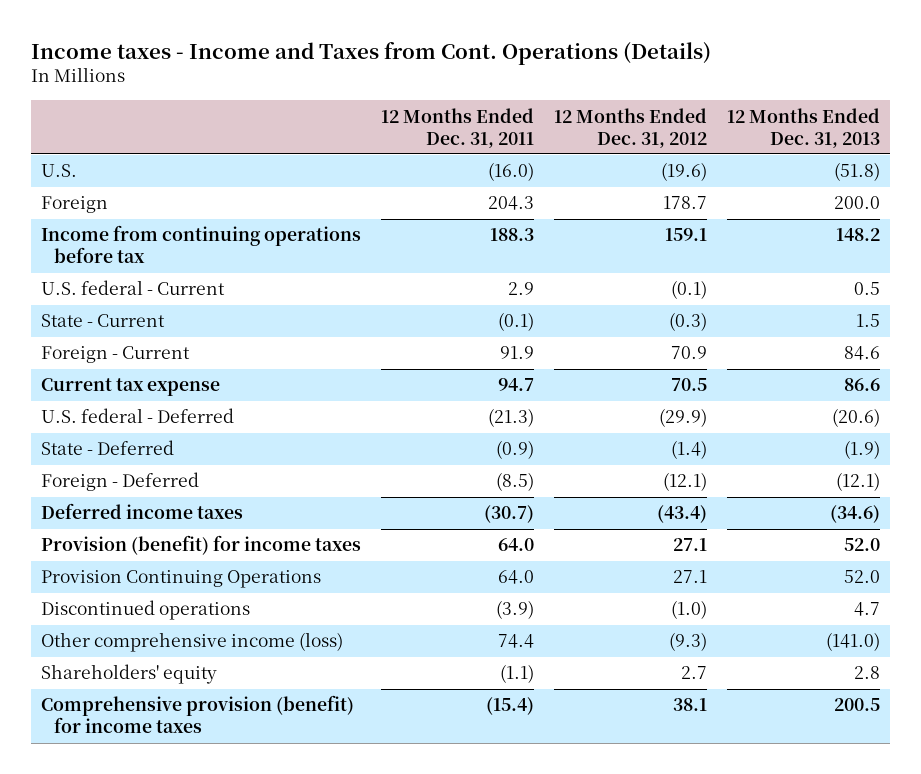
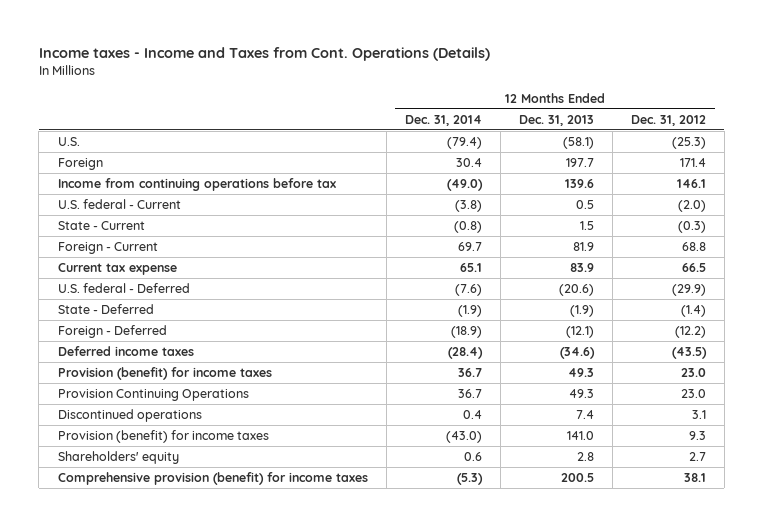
[380,107,534,148] 12 Months Ended Dec. 31, 2011 -> none
none -> [404,114,482,126] Dec. 31, 2014
[660,162,707,182] (19.6) -> [671,136,706,149] (25.3)
[833,162,880,182] (51.8) -> [562,136,594,149] (58.1)
[662,196,707,210] 178.7 -> [679,157,706,167] 171.4
[833,196,880,210] 200.0 -> [565,157,594,167] 197.7
[664,228,707,242] 159.1 -> [676,178,706,188] 146.1
[835,228,880,242] 148.2 -> [564,178,594,188] 139.6
[670,280,707,300] (0.1) -> [677,199,706,212] (2.0)
[670,346,707,360] 70.9 -> [681,241,706,251] 68.8
[843,346,880,361] 84.6 -> [572,241,594,251] 81.9
[670,378,707,392] 70.5 -> [681,262,706,272] 66.5
[843,378,880,392] 86.6 -> [569,262,594,272] 83.9
[40,632,343,653] Other comprehensive income (loss) -> none
[662,472,707,492] (12.1) -> [674,325,706,338] (12.2)
[656,505,707,524] (43.4) -> [671,346,707,359] (43.5)
[672,538,707,552] 27.1 -> [680,367,706,377] 23.0
[843,538,880,552] 52.0 -> [567,367,594,377] 49.3
[672,570,707,584] 27.1 -> [680,388,706,398] 23.0
[843,570,880,584] 52.0 -> [568,388,594,398] 49.3
[670,600,707,620] (1.0) -> [691,409,706,419] 3.1
[853,602,880,617] 4.7 -> [575,409,594,419] 7.4
none -> [57,429,269,443] Provision (benefit) for income taxes

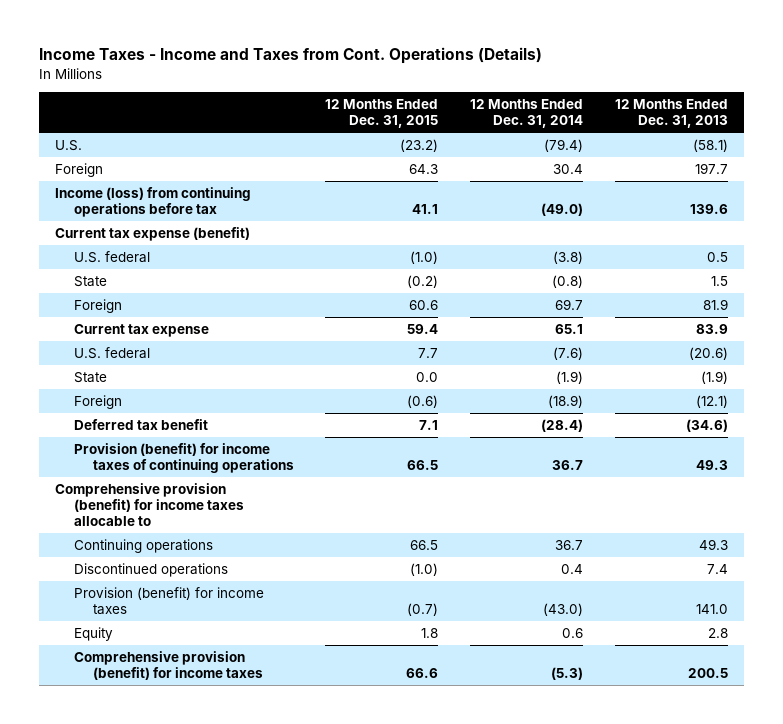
[38,47,490,62] Income taxes - Income and Taxes from Cont. Operations (Details) -> [39,47,543,65] Income Taxes - Income and Taxes from Cont. Operations (Details)
[630,114,706,126] Dec. 31, 2012 -> none
none -> [325,99,439,129] 12 Months Ended Dec. 31, 2015
[57,177,336,191] Income from continuing operations before tax -> [55,187,252,218] Income (loss) from continuing operations before tax
none -> [55,227,251,242] Current tax expense (benefit)
[57,198,181,209] U.S. federal - Current -> [73,251,150,264] U.S. federal
[57,220,145,230] State - Current -> [73,276,107,288] State
[57,241,158,254] Foreign - Current -> [73,299,122,314] Foreign
[57,282,190,293] U.S. federal - Deferred -> [73,347,150,360] U.S. federal
[57,303,154,314] State - Deferred -> [73,372,107,384] State
[57,324,167,338] Foreign - Deferred -> [73,395,122,410] Foreign
[57,345,194,356] Deferred income taxes -> [73,419,208,431] Deferred tax benefit
[57,366,272,380] Provision (benefit) for income taxes -> [73,443,294,474] Provision (benefit) for income taxes of continuing operations
none -> [55,483,244,526] Comprehensive provision (benefit) for income taxes allocable to
[57,388,249,401] Provision Continuing Operations -> [73,539,213,554] Continuing operations
[57,450,179,464] Shareholders' equity -> [73,627,113,642] Equity

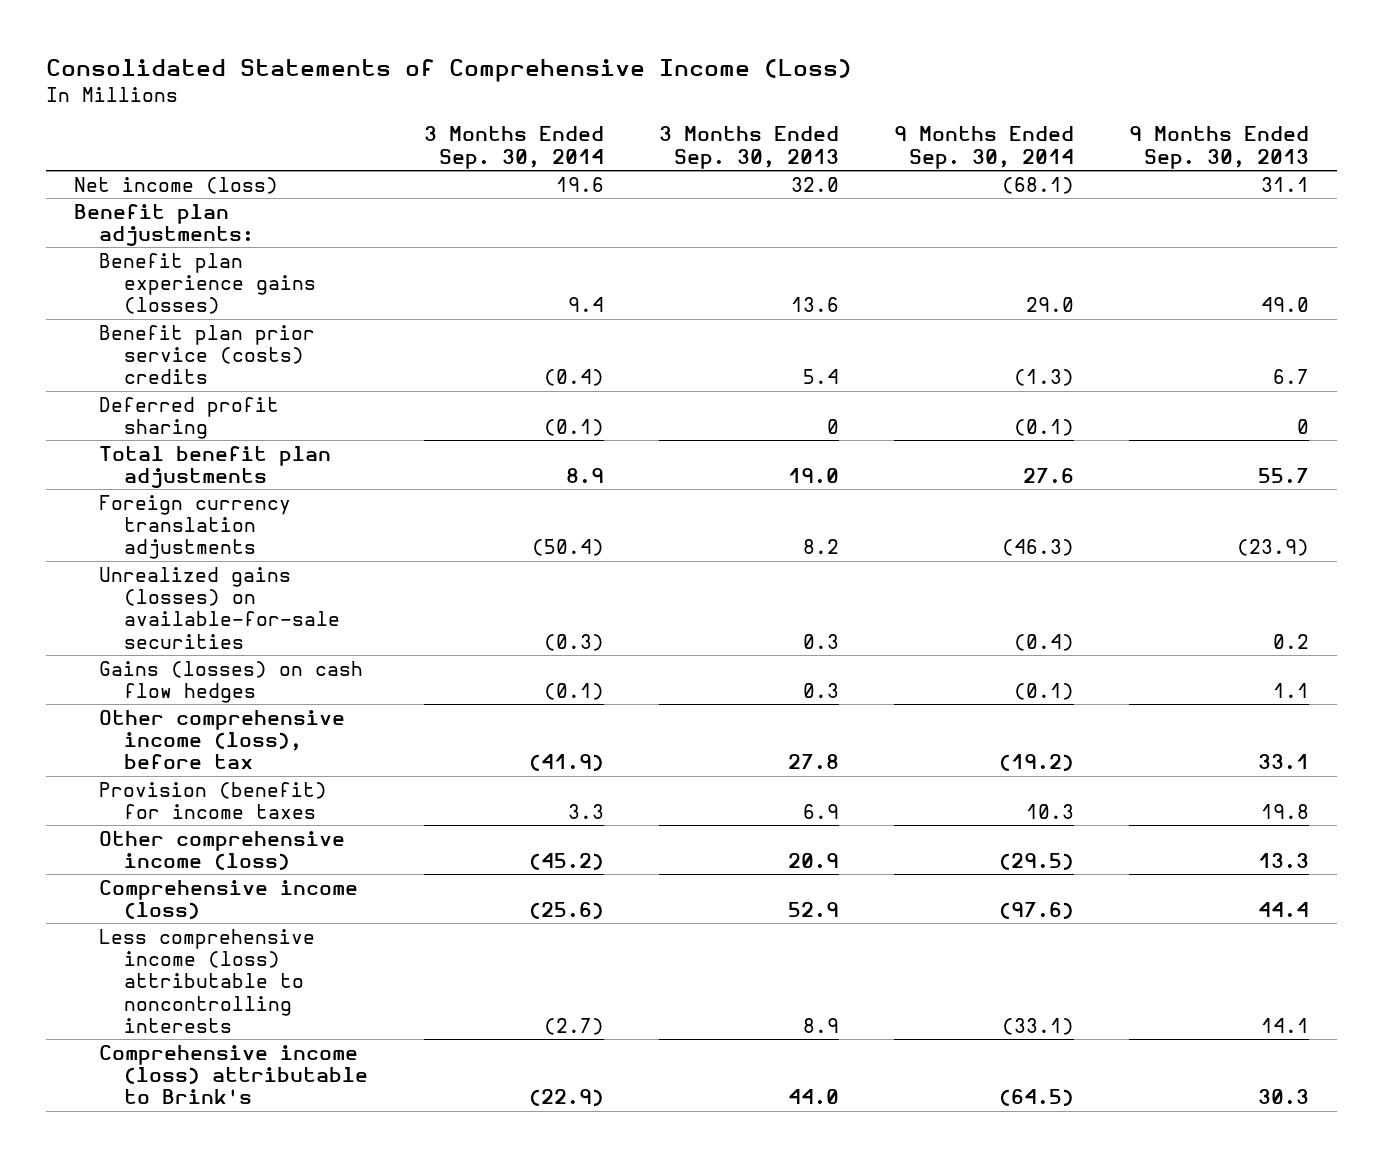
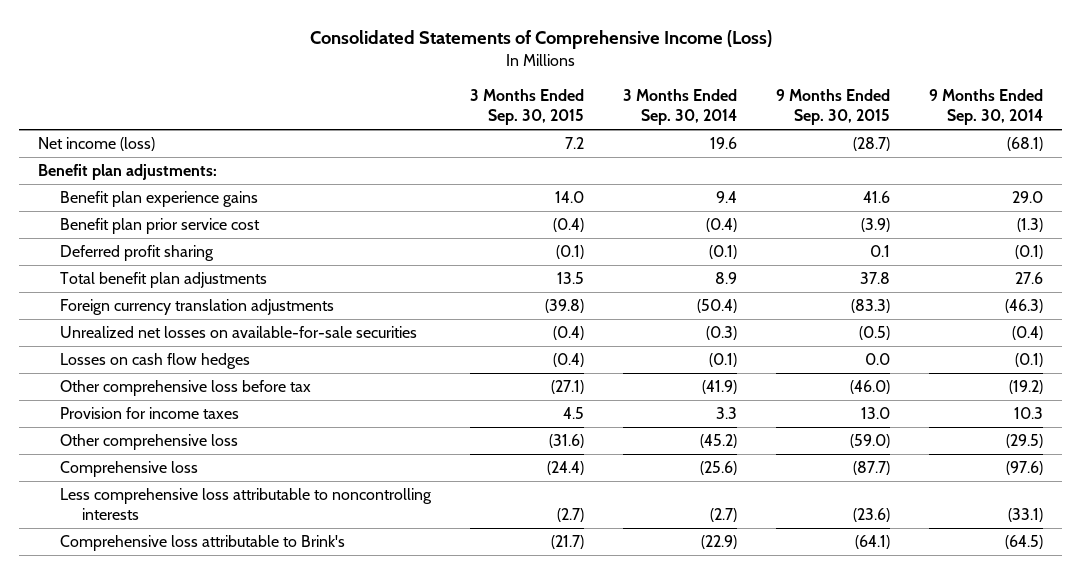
[658,126,839,169] 3 Months Ended Sep. 30, 2013 -> none
[1129,126,1310,169] 9 Months Ended Sep. 30, 2013 -> none
none -> [470,89,585,126] 3 Months Ended Sep. 30, 2015
none -> [775,89,890,126] 9 Months Ended Sep. 30, 2015
[98,252,317,315] Benefit plan experience gains (losses) -> [60,191,259,208] Benefit plan experience gains
[98,324,315,385] Benefit plan prior service (costs) credits -> [60,218,261,235] Benefit plan prior service cost
[98,566,341,649] Unrealized gains (losses) on available-for-sale securities -> [60,326,418,339] Unrealized net losses on available-for-sale securities
[98,660,363,704] Gains (losses) on cash flow hedges -> [60,353,251,370] Losses on cash flow hedges
[98,709,345,770] Other comprehensive income (loss), before tax -> [60,380,312,397] Other comprehensive loss before tax
[98,781,327,820] Provision (benefit) for income taxes -> [60,407,240,420] Provision for income taxes
[98,830,345,871] Other comprehensive income (loss) -> [60,434,239,451] Other comprehensive loss
[98,879,358,920] Comprehensive income (loss) -> [60,461,199,478] Comprehensive loss
[98,928,315,1033] Less comprehensive income (loss) attributable to noncontrolling interests -> [60,488,433,521] Less comprehensive loss attributable to noncontrolling interests
[98,1044,369,1105] Comprehensive income (loss) attributable to Brink's -> [60,535,346,552] Comprehensive loss attributable to Brink's

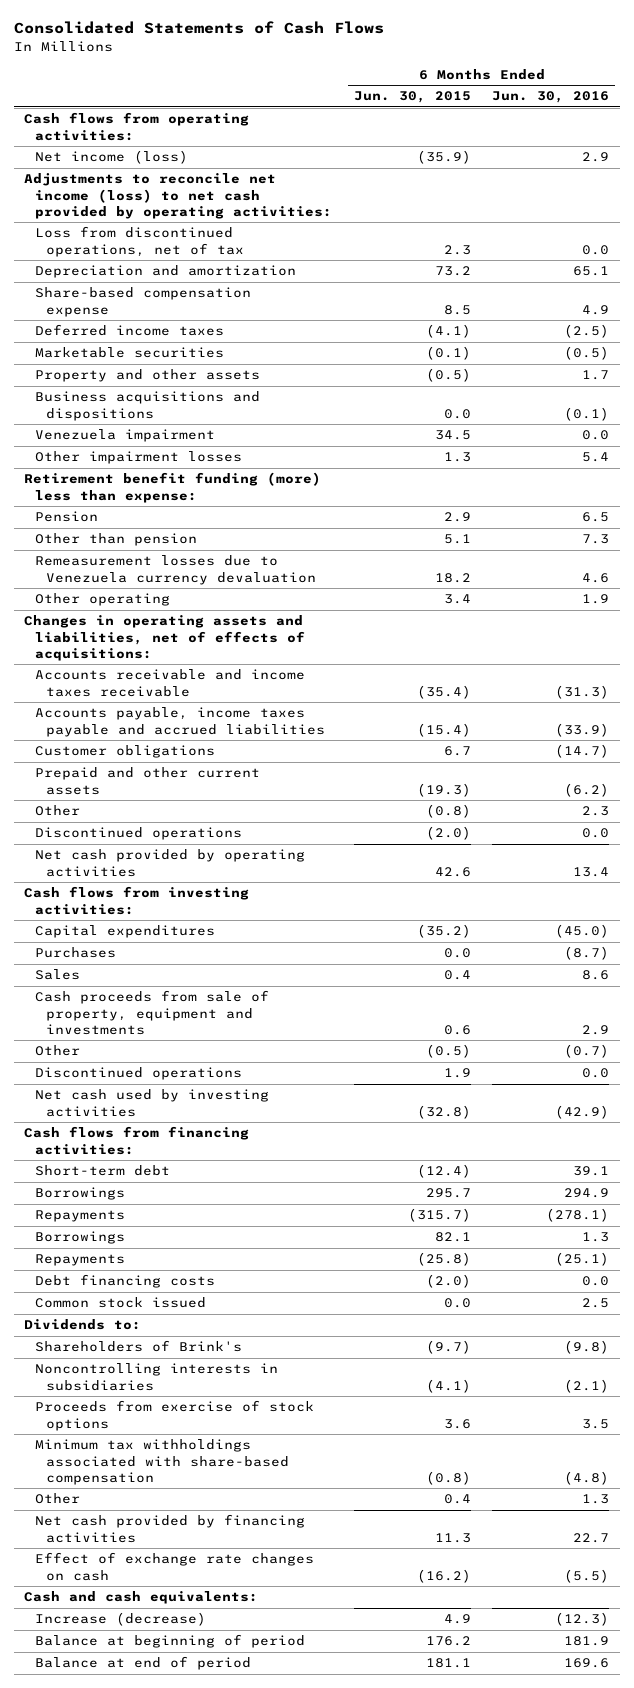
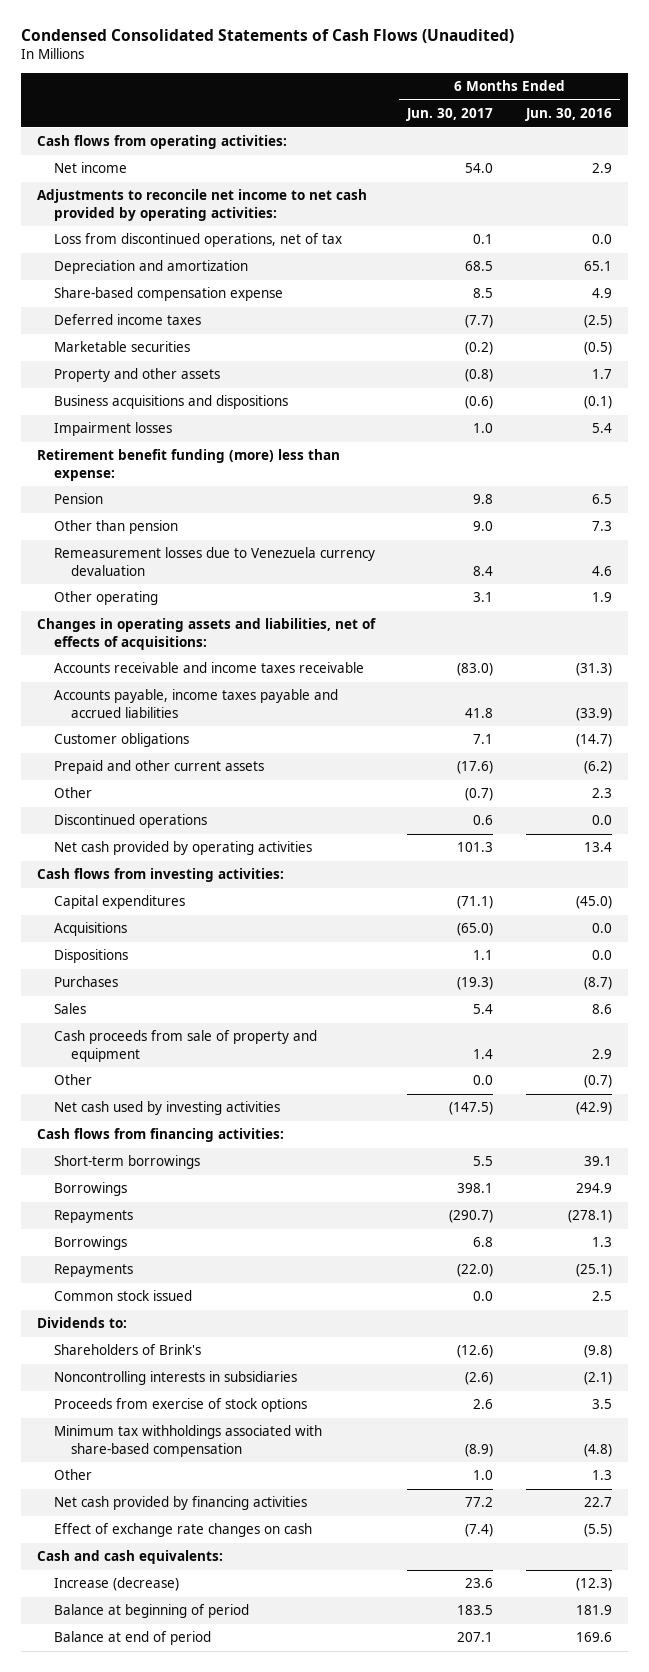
[13,21,384,35] Consolidated Statements of Cash Flows -> [20,29,514,44] Condensed Consolidated Statements of Cash Flows (Unaudited)
[353,91,471,104] Jun. 30, 2015 -> none
none -> [406,108,494,122] Jun. 30, 2017
[35,150,189,165] Net income (loss) -> [53,162,127,174] Net income
[24,173,333,219] Adjustments to reconcile net income (loss) to net cash provided by operating activities: -> [36,189,367,221] Adjustments to reconcile net income to net cash provided by operating activities:
[35,429,216,443] Venezuela impairment -> none
[35,451,243,465] Other impairment losses -> [53,422,172,437] Impairment losses
none -> [53,922,127,937] Acquisitions
none -> [53,949,128,964] Dispositions
[35,990,270,1035] Cash proceeds from sale of property, equipment and investments -> [53,1030,317,1062] Cash proceeds from sale of property and equipment
[35,1067,243,1081] Discontinued operations -> none
[35,1165,171,1177] Short-term debt -> [53,1155,200,1170] Short-term borrowings
[35,1274,216,1289] Debt financing costs -> none

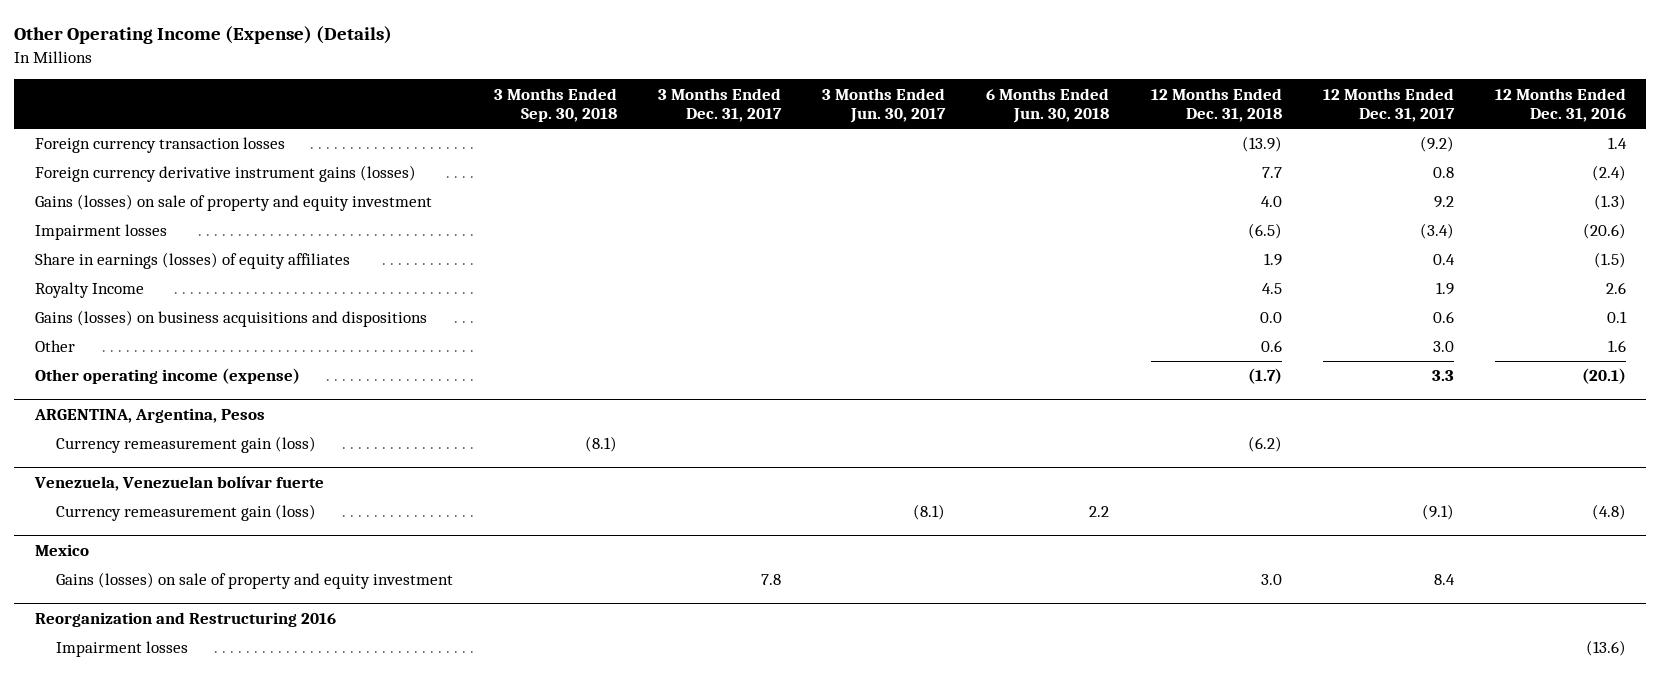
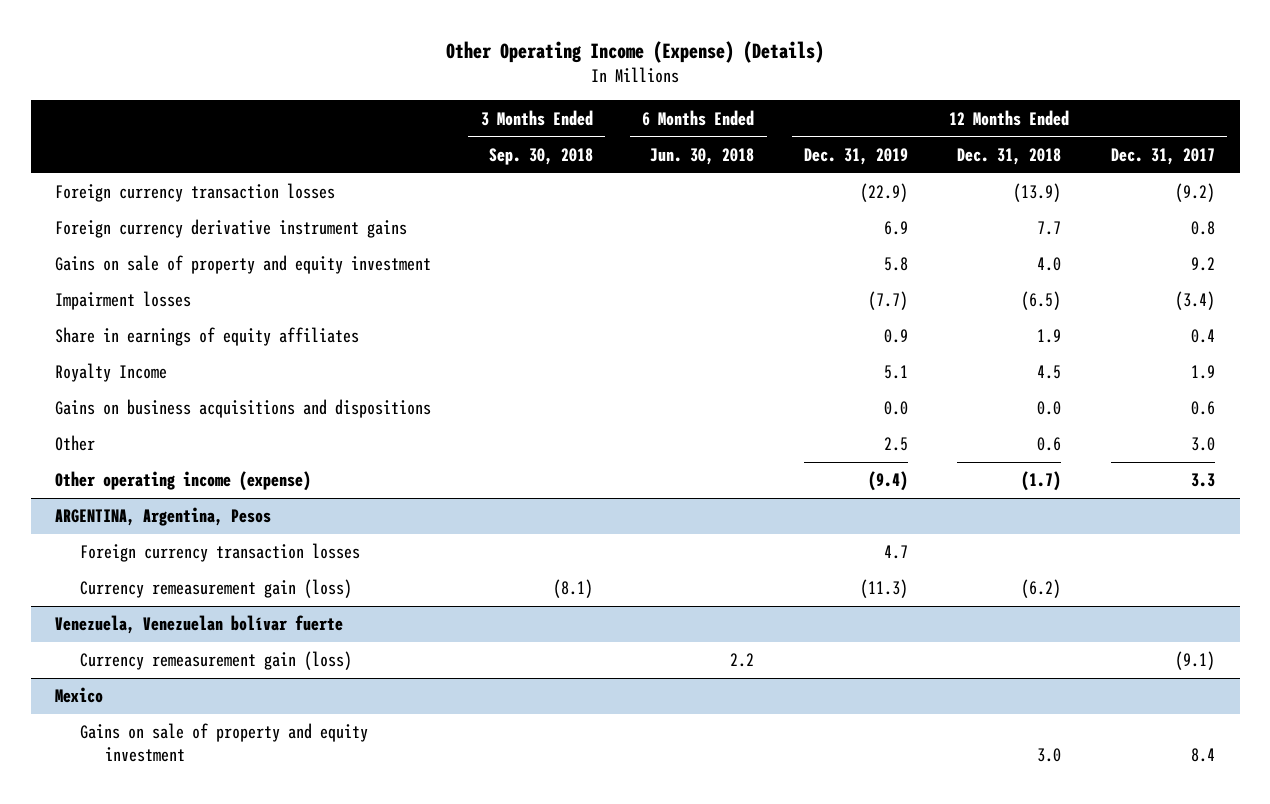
[658,87,783,123] 3 Months Ended Dec. 31, 2017 -> none
[822,87,947,124] 3 Months Ended Jun. 30, 2017 -> none
[1494,87,1626,123] 12 Months Ended Dec. 31, 2016 -> none
none -> [803,147,908,165] Dec. 31, 2019
[34,165,416,183] Foreign currency derivative instrument gains (losses) -> [55,219,408,239] Foreign currency derivative instrument gains
[34,194,432,212] Gains (losses) on sale of property and equity investment -> [55,255,432,275] Gains on sale of property and equity investment
[34,252,350,270] Share in earnings (losses) of equity affiliates -> [55,327,360,347] Share in earnings of equity affiliates
[34,310,427,328] Gains (losses) on business acquisitions and dispositions -> [55,399,432,419] Gains on business acquisitions and dispositions
none -> [80,543,361,563] Foreign currency transaction losses
[34,612,336,628] Reorganization and Restructuring 2016 -> none
[56,641,189,658] Impairment losses -> none
[56,572,454,590] Gains (losses) on sale of property and equity investment -> [80,723,369,763] Gains on sale of property and equity investment

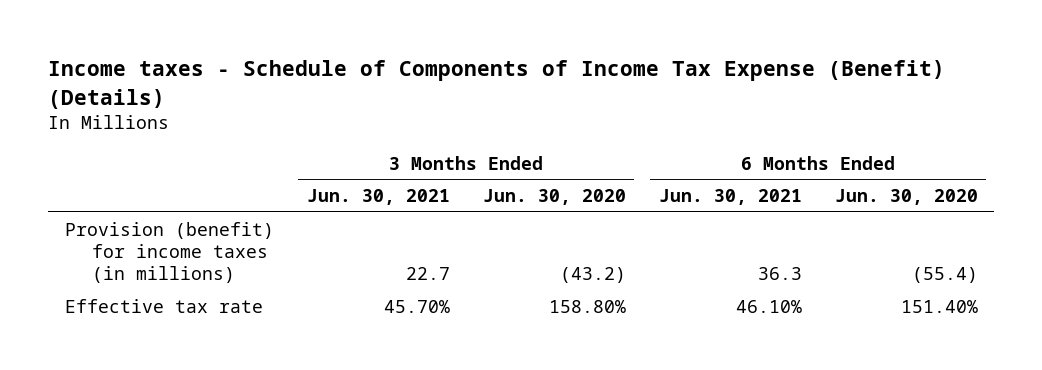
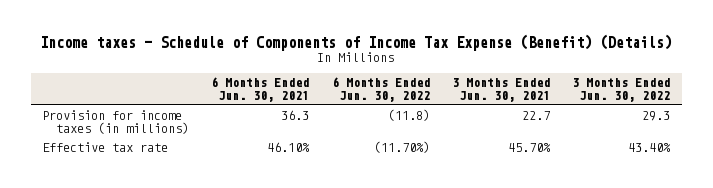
[482,189,626,206] Jun. 30, 2020 -> none
[834,189,978,206] Jun. 30, 2020 -> none
none -> [331,77,430,103] 6 Months Ended Jun. 30, 2022
none -> [572,78,671,103] 3 Months Ended Jun. 30, 2022
[64,221,274,284] Provision (benefit) for income taxes (in millions) -> [42,110,189,135] Provision for income taxes (in millions)

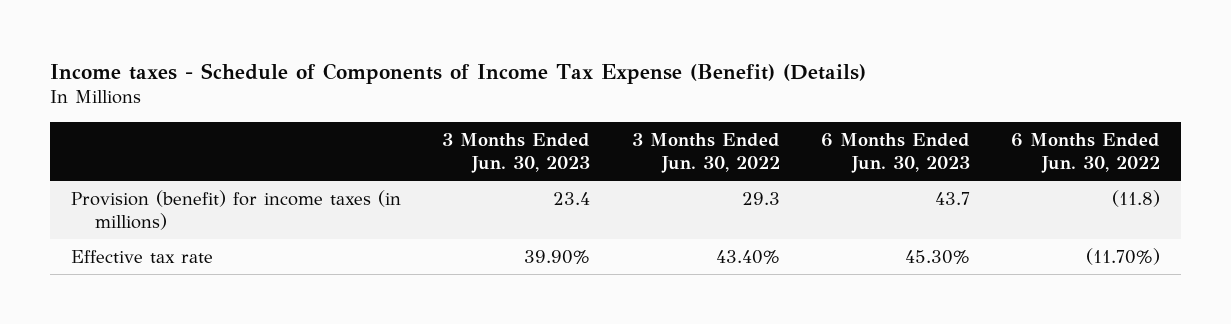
[211,77,310,103] 6 Months Ended Jun. 30, 2021 -> none
[451,78,550,103] 3 Months Ended Jun. 30, 2021 -> none
none -> [442,132,591,173] 3 Months Ended Jun. 30, 2023
none -> [820,132,970,173] 6 Months Ended Jun. 30, 2023
[42,110,189,135] Provision for income taxes (in millions) -> [70,189,401,230] Provision (benefit) for income taxes (in millions)

